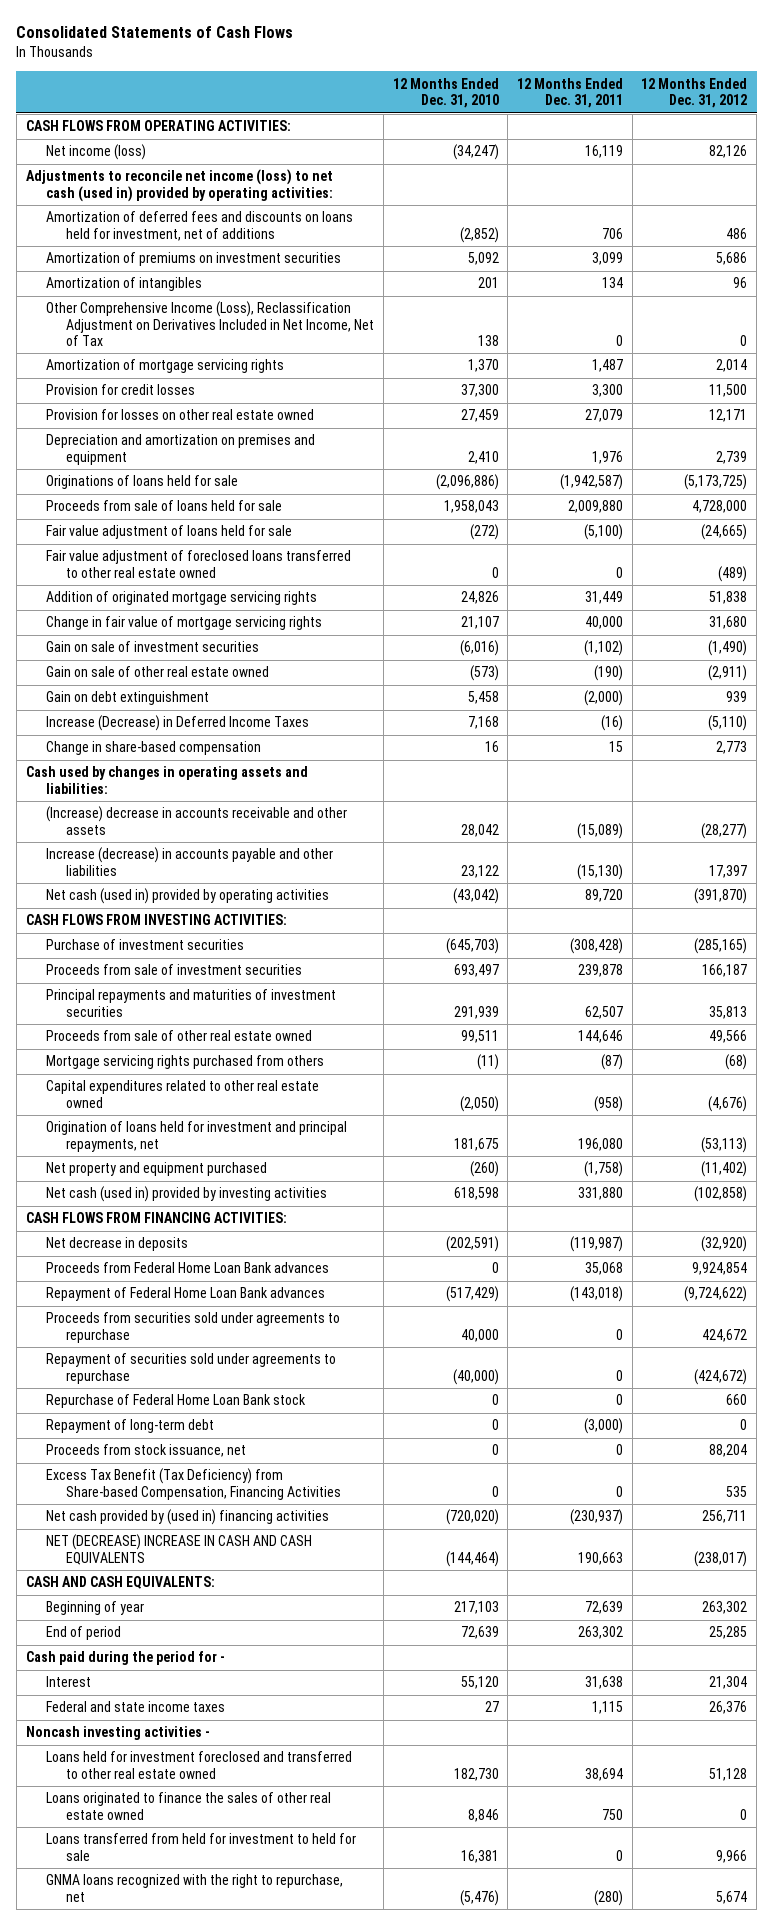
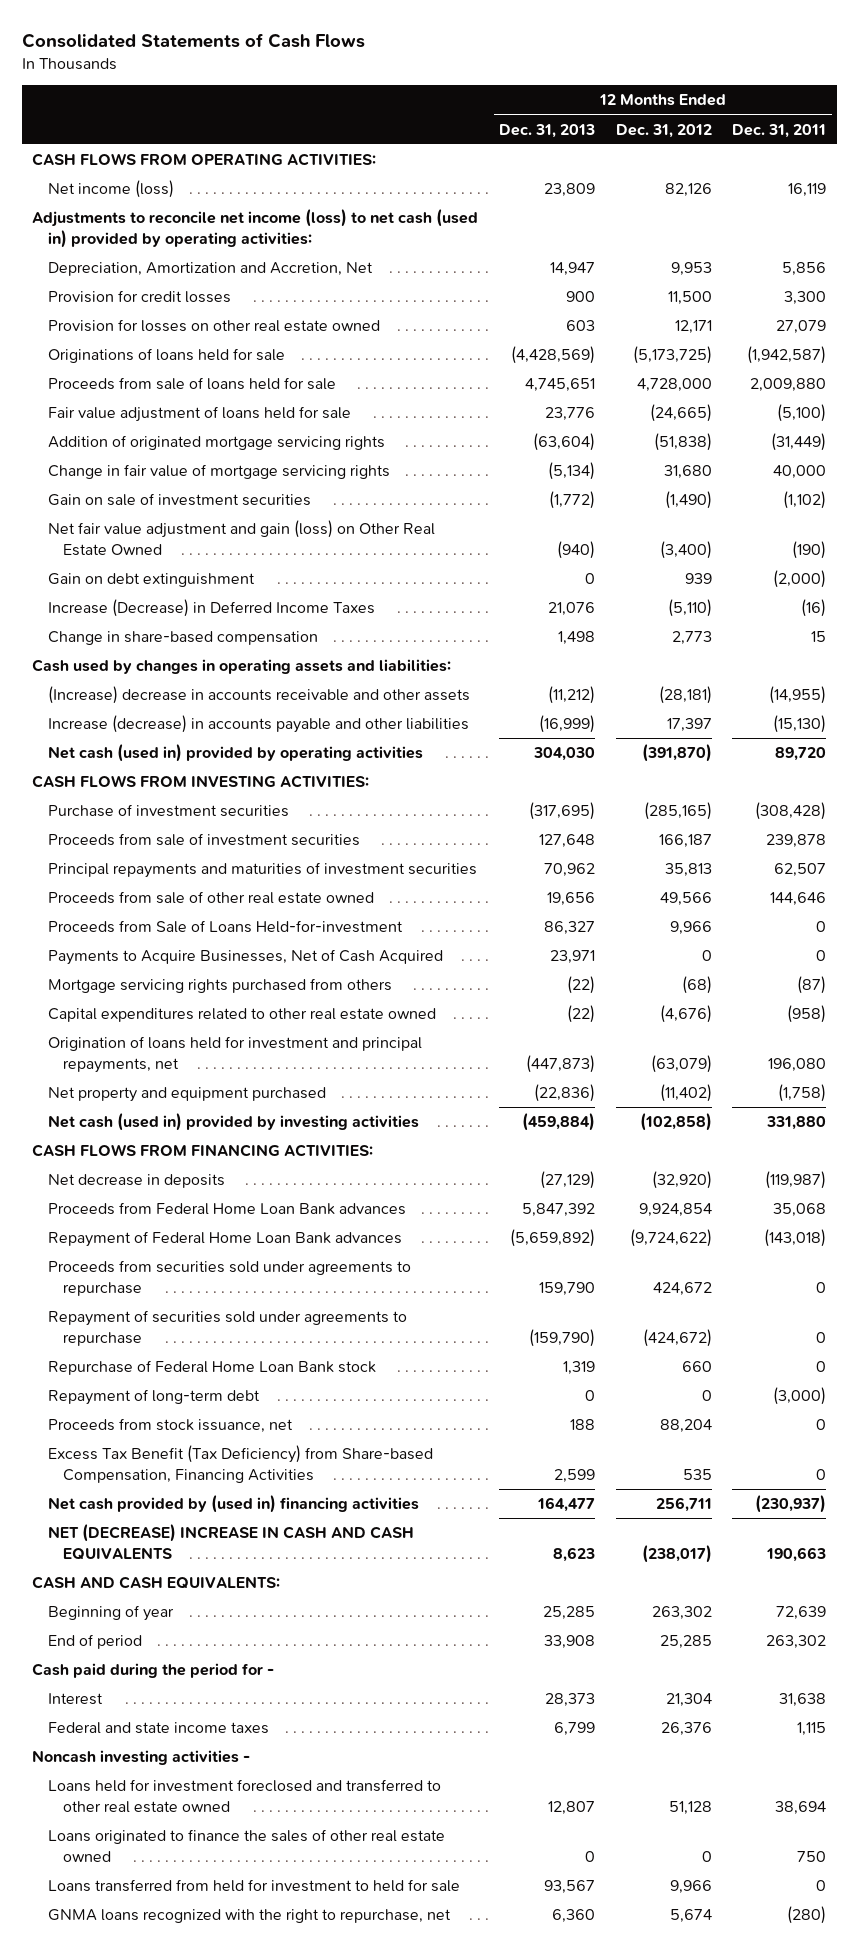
[392,77,499,109] 12 Months Ended Dec. 31, 2010 -> none
none -> [499,123,596,138] Dec. 31, 2013
[45,211,353,241] Amortization of deferred fees and discounts on loans held for investment, net of additions -> none
[45,252,341,267] Amortization of premiums on investment securities -> none
[45,277,202,292] Amortization of intangibles -> none
[45,301,375,346] Other Comprehensive Income (Loss), Reclassification Adjustment on Derivatives Included in Net Income, Net of Tax -> none
[45,359,284,374] Amortization of mortgage servicing rights -> none
none -> [47,262,373,277] Depreciation, Amortization and Accretion, Net
[45,434,315,465] Depreciation and amortization on premises and equipment -> none
[45,550,351,578] Fair value adjustment of foreclosed loans transferred to other real estate owned -> none
[585,591,624,605] 31,449 -> [771,433,827,452] (31,449)
[709,591,748,605] 51,838 -> [653,433,712,452] (51,838)
[45,666,269,678] Gain on sale of other real estate owned -> none
none -> [47,520,435,557] Net fair value adjustment and gain (loss) on Other Real Estate Owned
[577,822,624,839] (15,089) -> [769,686,827,705] (14,955)
[701,822,748,839] (28,277) -> [658,686,712,705] (28,181)
none -> [47,920,403,934] Proceeds from Sale of Loans Held-for-investment
none -> [47,949,443,966] Payments to Acquire Businesses, Net of Cash Acquired
[701,1136,748,1153] (53,113) -> [650,1055,712,1074] (63,079)

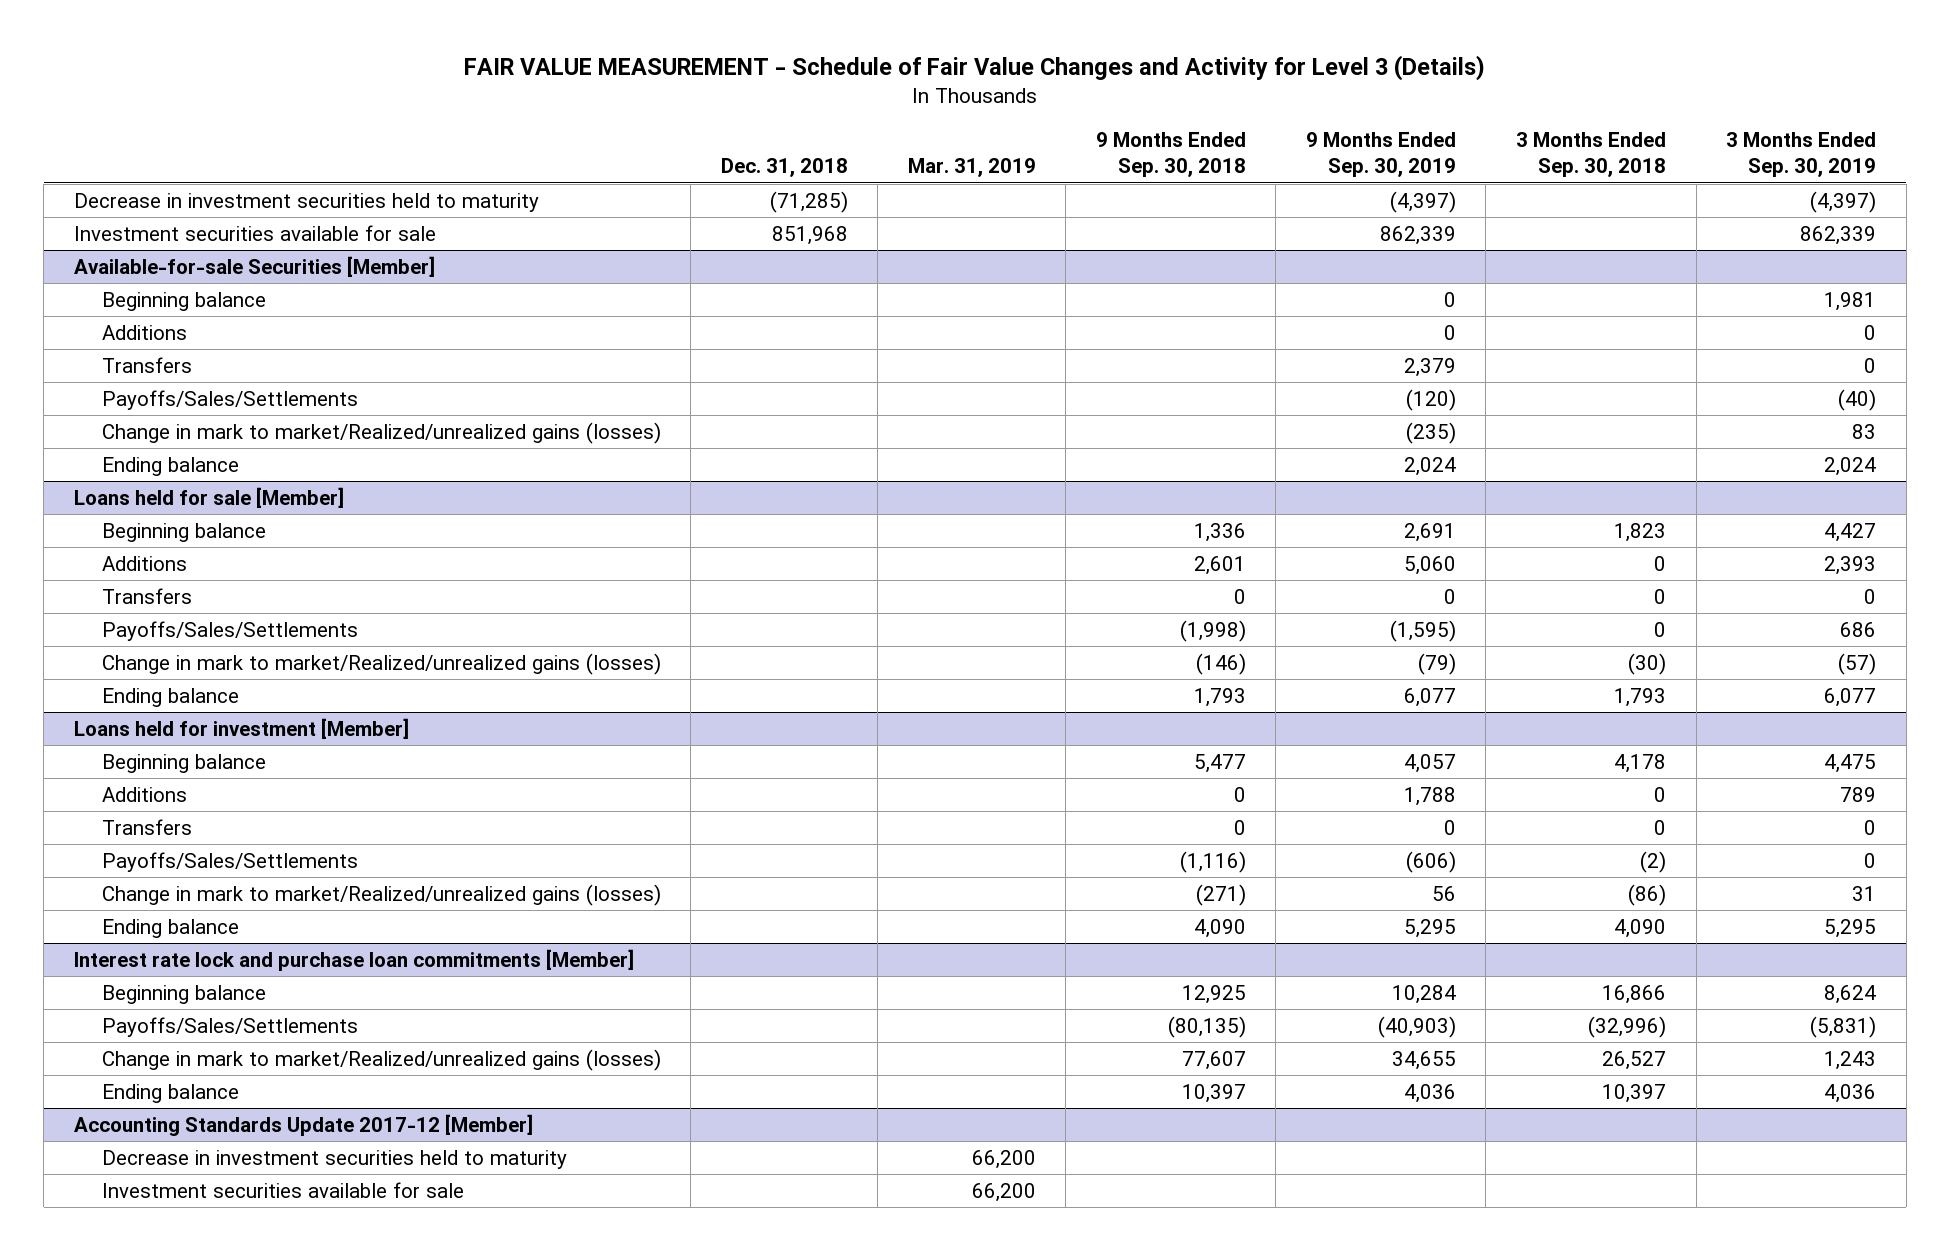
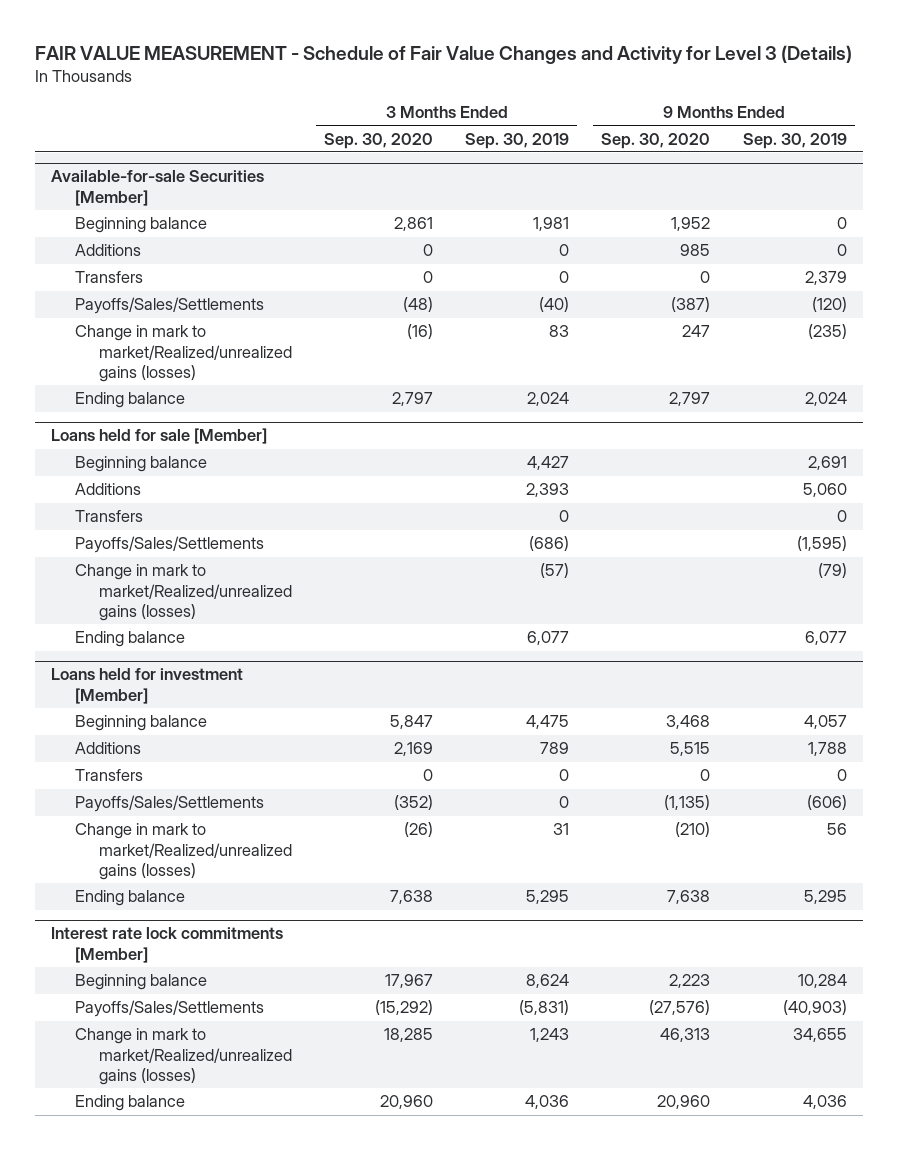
[720,158,848,178] Dec. 31, 2018 -> none
[907,158,1036,178] Mar. 31, 2019 -> none
[1095,132,1246,178] 9 Months Ended Sep. 30, 2018 -> none
[1516,132,1667,178] 3 Months Ended Sep. 30, 2018 -> none
none -> [324,132,434,149] Sep. 30, 2020
none -> [601,132,711,149] Sep. 30, 2020
[73,192,539,212] Decrease in investment securities held to maturity -> none
[73,224,436,241] Investment securities available for sale -> none
[1840,621,1877,637] 686 -> [529,536,570,552] (686)
[73,948,634,971] Interest rate lock and purchase loan commitments [Member] -> [51,927,284,963] Interest rate lock commitments [Member]
[73,1113,533,1136] Accounting Standards Update 2017-12 [Member] -> none
[101,1149,567,1169] Decrease in investment securities held to maturity -> none
[101,1181,464,1198] Investment securities available for sale -> none

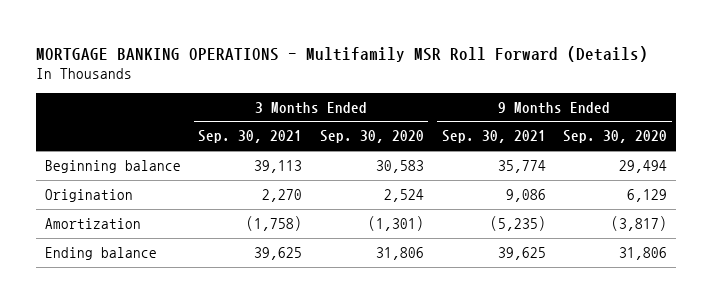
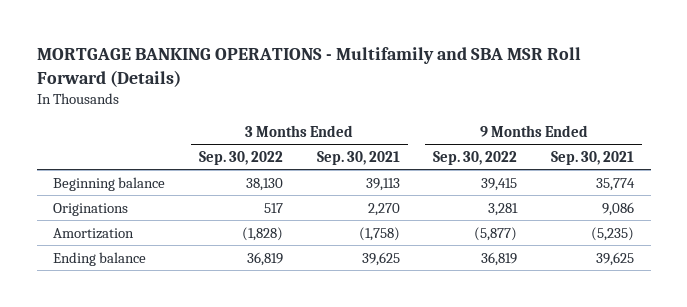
[36,45,649,62] MORTGAGE BANKING OPERATIONS - Multifamily MSR Roll Forward (Details) -> [36,47,581,87] MORTGAGE BANKING OPERATIONS - Multifamily and SBA MSR Roll Forward (Details)
[320,130,425,144] Sep. 30, 2020 -> none
[563,130,668,144] Sep. 30, 2020 -> none
none -> [198,150,283,165] Sep. 30, 2022
none -> [433,150,518,165] Sep. 30, 2022
[44,188,133,202] Origination -> [53,202,129,216] Originations

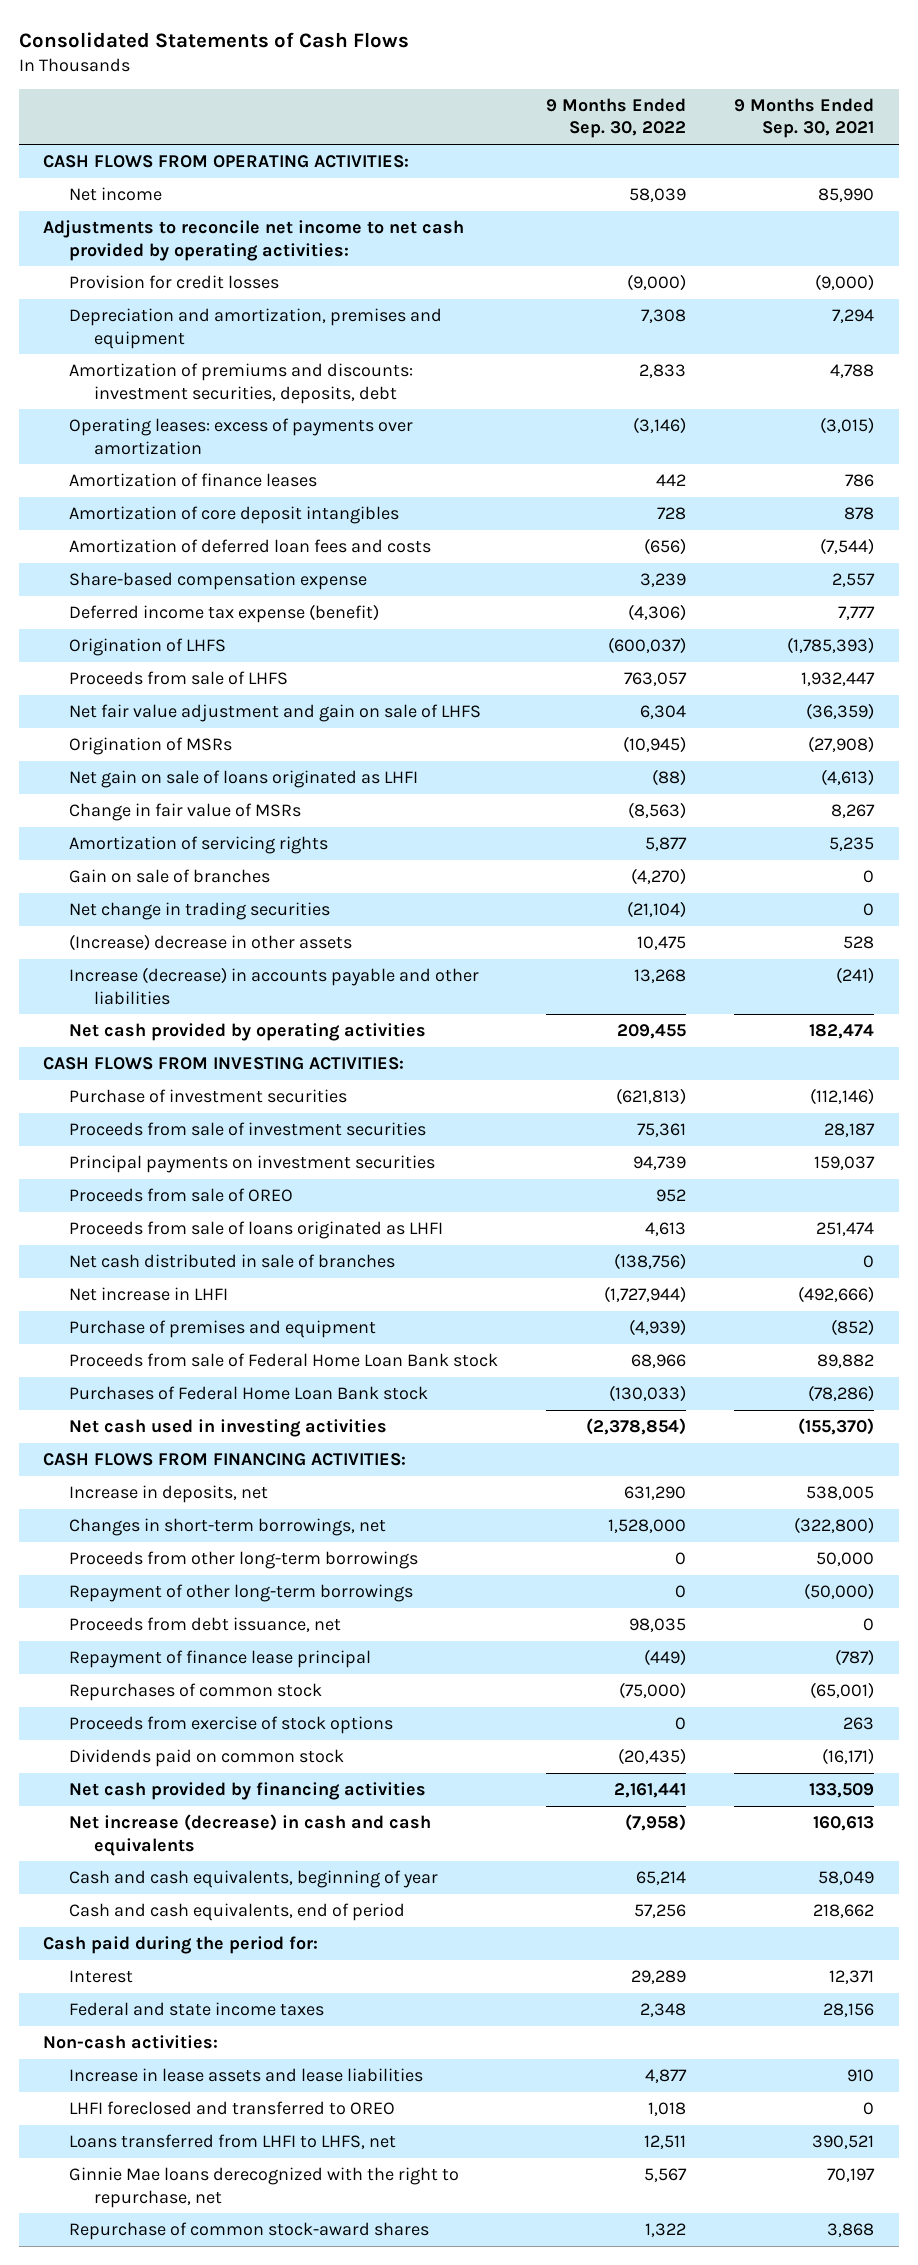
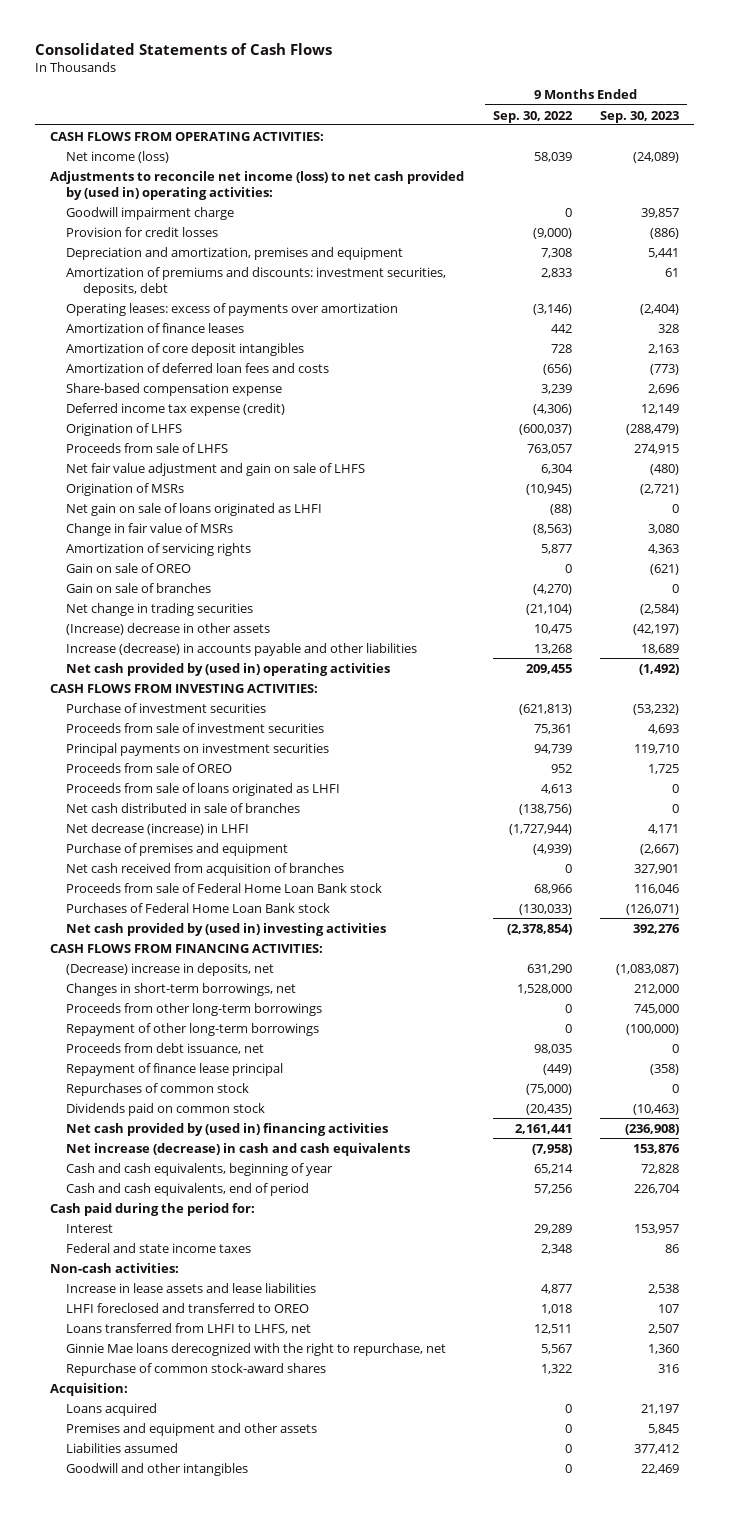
[734,98,875,139] 9 Months Ended Sep. 30, 2021 -> none
none -> [600,110,680,123] Sep. 30, 2023
[68,187,162,202] Net income -> [66,150,170,163] Net income (loss)
[43,220,465,261] Adjustments to reconcile net income to net cash provided by operating activities: -> [49,170,464,200] Adjustments to reconcile net income (loss) to net cash provided by (used in) operating activities:
none -> [66,206,235,220] Goodwill impairment charge
[68,604,379,624] Deferred income tax expense (benefit) -> [66,402,286,416] Deferred income tax expense (credit)
none -> [66,562,192,573] Gain on sale of OREO
[68,1023,426,1042] Net cash provided by operating activities -> [66,662,391,676] Net cash provided by (used in) operating activities
[68,1287,228,1302] Net increase in LHFI -> [66,822,250,835] Net decrease (increase) in LHFI
none -> [66,862,345,876] Net cash received from acquisition of branches
[68,1419,387,1438] Net cash used in investing activities -> [66,922,387,936] Net cash provided by (used in) investing activities
[68,1485,268,1504] Increase in deposits, net -> [66,962,275,976] (Decrease) increase in deposits, net
[68,1716,393,1735] Proceeds from exercise of stock options -> none
[68,1782,426,1801] Net cash provided by financing activities -> [66,1122,389,1136] Net cash provided by (used in) financing activities
none -> [49,1382,128,1396] Acquisition:
none -> [66,1402,158,1416] Loans acquired
none -> [66,1422,318,1436] Premises and equipment and other assets
none -> [66,1442,179,1453] Liabilities assumed
none -> [66,1462,249,1476] Goodwill and other intangibles

